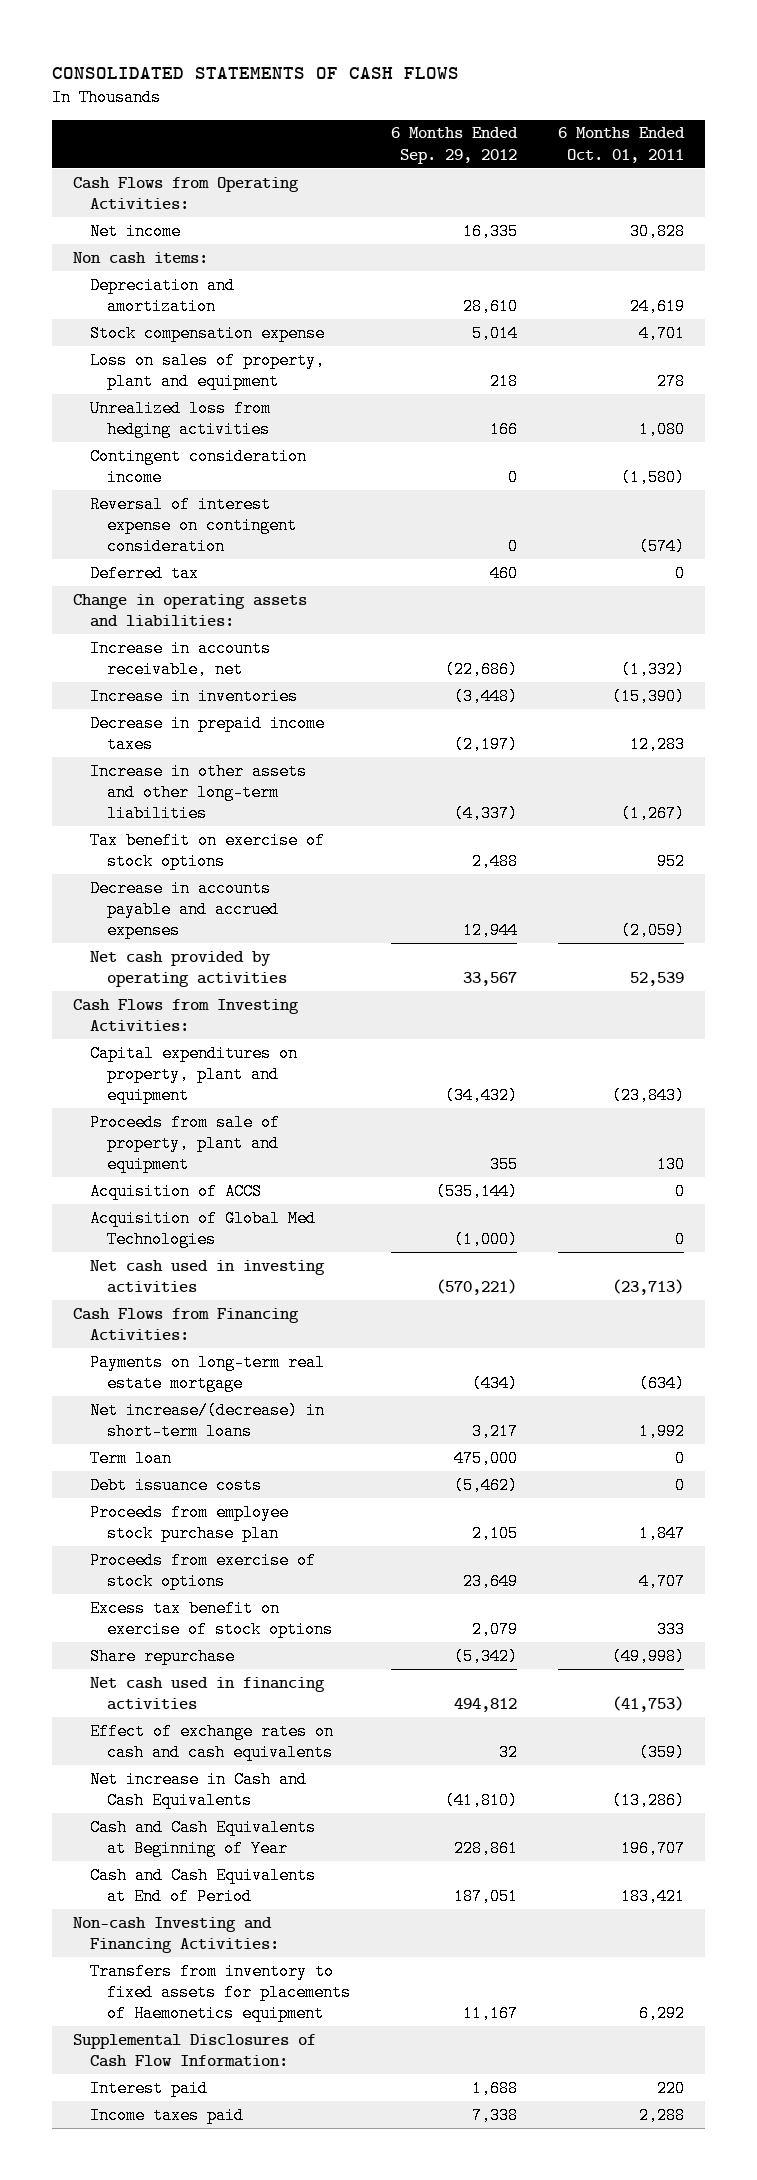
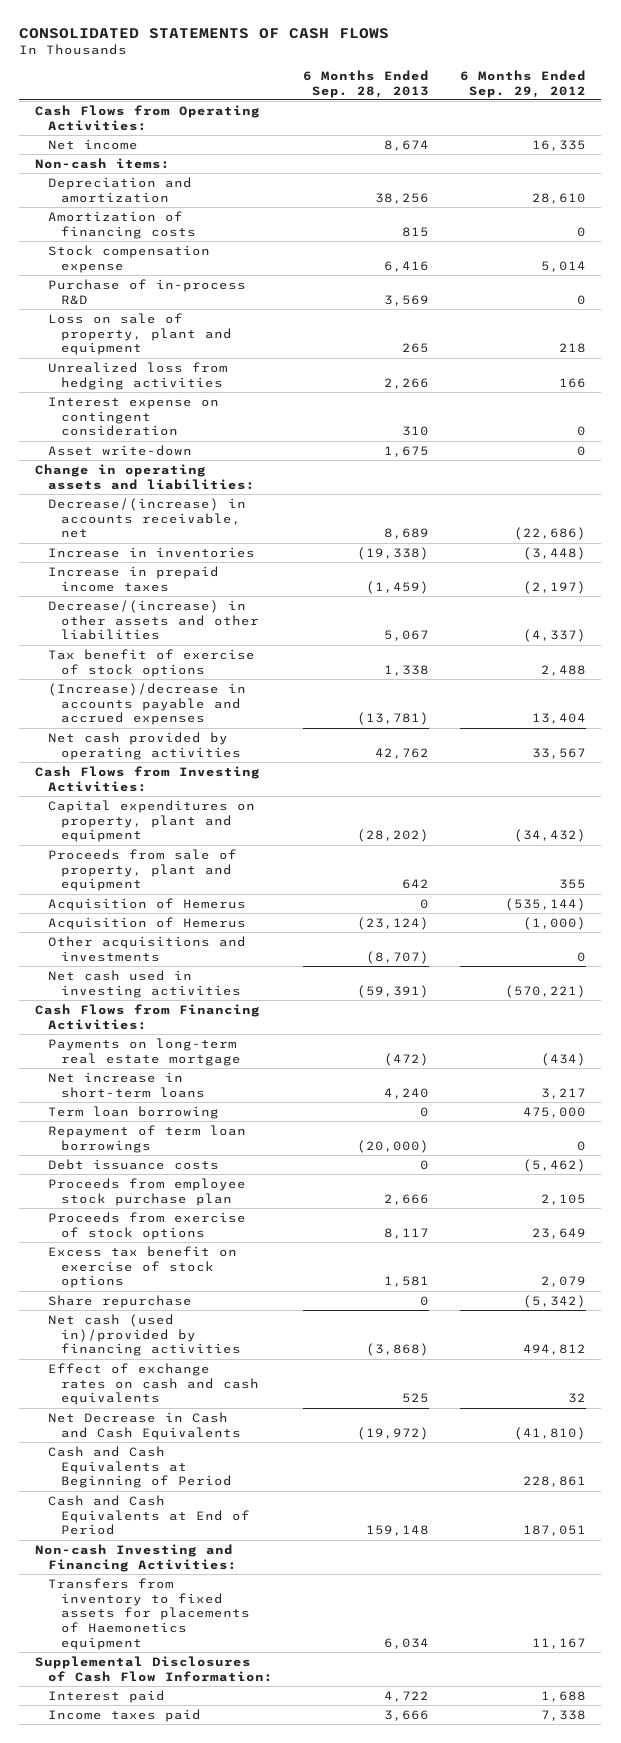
[558,127,686,163] 6 Months Ended Oct. 01, 2011 -> none
none -> [303,69,430,98] 6 Months Ended Sep. 28, 2013
[72,251,208,264] Non cash items: -> [34,157,170,169] Non-cash items:
none -> [47,210,196,239] Amortization of financing costs
none -> [47,278,246,305] Purchase of in-process R&D
[89,351,325,390] Loss on sales of property, plant and equipment -> [47,312,232,356] Loss on sale of property, plant and equipment
[89,447,307,486] Contingent consideration income -> none
[89,564,199,582] Deferred tax -> none
[89,495,297,555] Reversal of interest expense on contingent consideration -> [47,396,219,437] Interest expense on contingent consideration
none -> [47,444,192,456] Asset write-down
[89,639,271,678] Increase in accounts receivable, net -> [47,497,246,539] Decrease/(increase) in accounts receivable, net
[89,714,325,753] Decrease in prepaid income taxes -> [47,565,219,592] Increase in prepaid income taxes
[89,762,307,822] Increase in other assets and other long-term liabilities -> [47,599,259,641] Decrease/(increase) in other assets and other liabilities
[89,831,325,870] Tax benefit on exercise of stock options -> [47,648,255,677] Tax benefit of exercise of stock options
[89,879,279,939] Decrease in accounts payable and accrued expenses -> [47,682,246,726] (Increase)/decrease in accounts payable and accrued expenses
[463,921,519,939] 12,944 -> [532,713,587,725] 13,404
[89,1182,262,1200] Acquisition of ACCS -> [47,897,246,911] Acquisition of Hemerus
[89,1209,316,1248] Acquisition of Global Med Technologies -> [47,916,246,930] Acquisition of Hemerus
none -> [47,935,246,962] Other acquisitions and investments
[89,1401,325,1440] Net increase/(decrease) in short-term loans -> [47,1071,205,1098] Net increase in short-term loans
[89,1449,172,1467] Term loan -> [47,1105,219,1119] Term loan borrowing
none -> [47,1124,246,1153] Repayment of term loan borrowings
[89,1676,325,1710] Net cash used in financing activities -> [47,1313,241,1357] Net cash (used in)/provided by financing activities
[89,1770,307,1809] Net increase in Cash and Cash Equivalents -> [47,1411,241,1440] Net Decrease in Cash and Cash Equivalents
[89,1818,316,1857] Cash and Cash Equivalents at Beginning of Year -> [47,1445,232,1489] Cash and Cash Equivalents at Beginning of Period

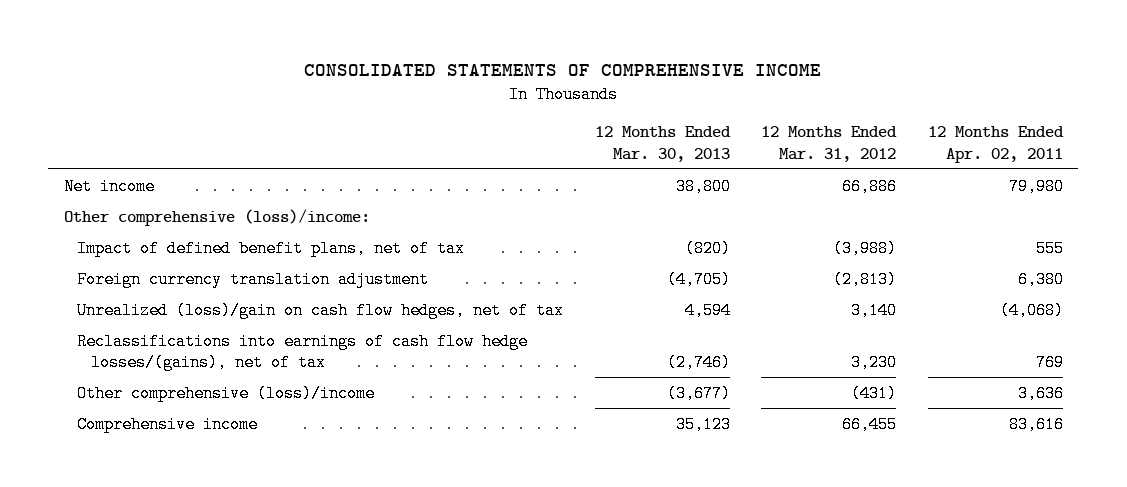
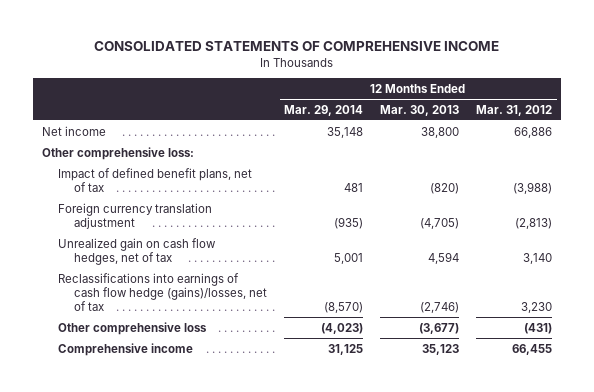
[927,126,1064,163] 12 Months Ended Apr. 02, 2011 -> none
none -> [283,104,363,116] Mar. 29, 2014
[64,208,371,226] Other comprehensive (loss)/income: -> [41,146,194,160] Other comprehensive loss:
[77,301,565,319] Unrealized (loss)/gain on cash flow hedges, net of tax -> [57,237,216,265] Unrealized gain on cash flow hedges, net of tax
[77,332,529,372] Reclassifications into earnings of cash flow hedge losses/(gains), net of tax -> [57,272,267,312] Reclassifications into earnings of cash flow hedge (gains)/losses, net of tax
[77,384,376,402] Other comprehensive (loss)/income -> [57,321,207,335] Other comprehensive loss

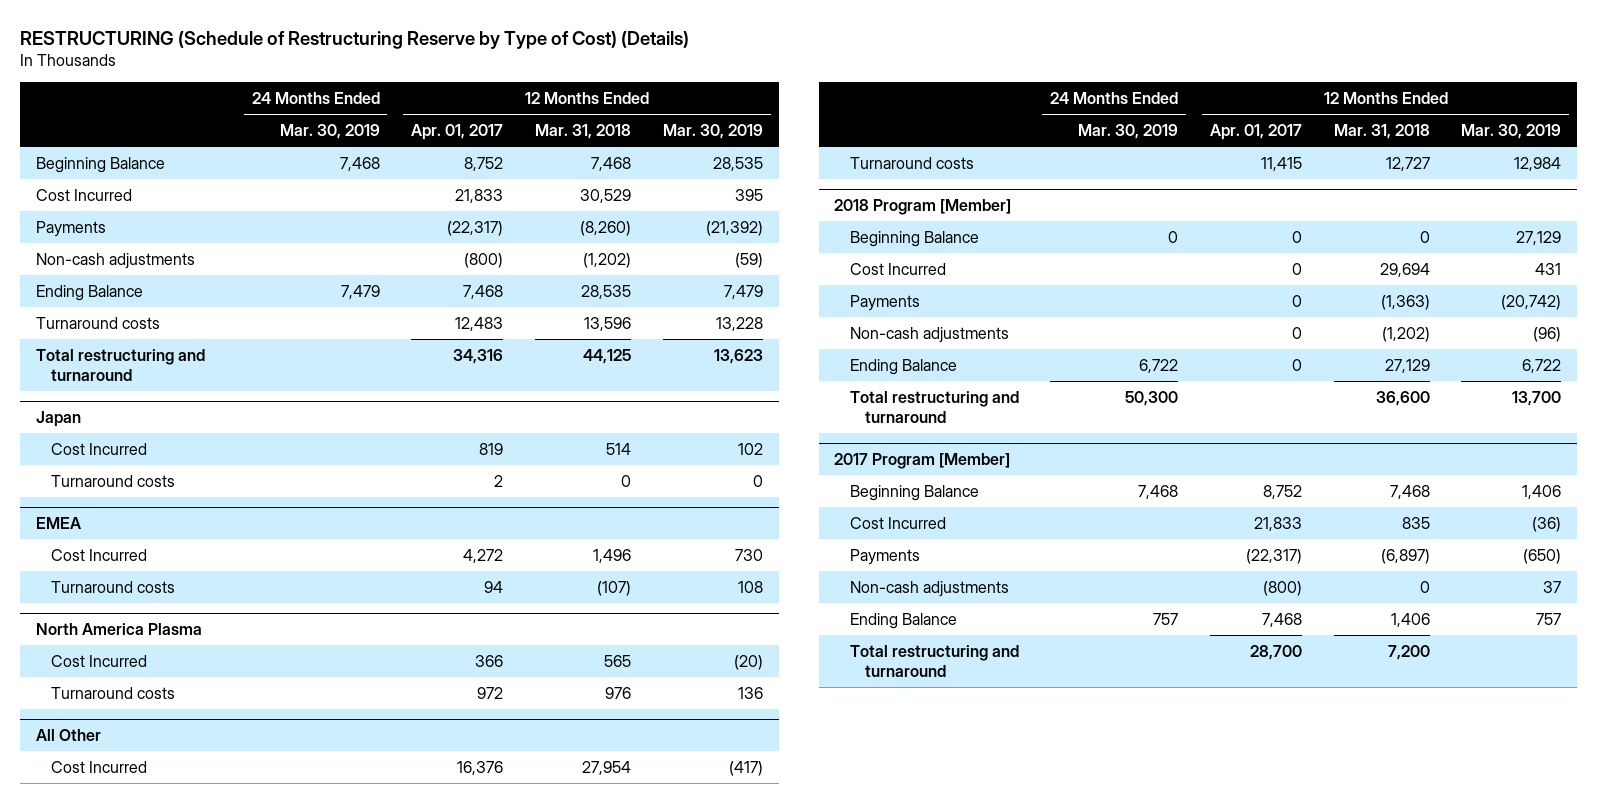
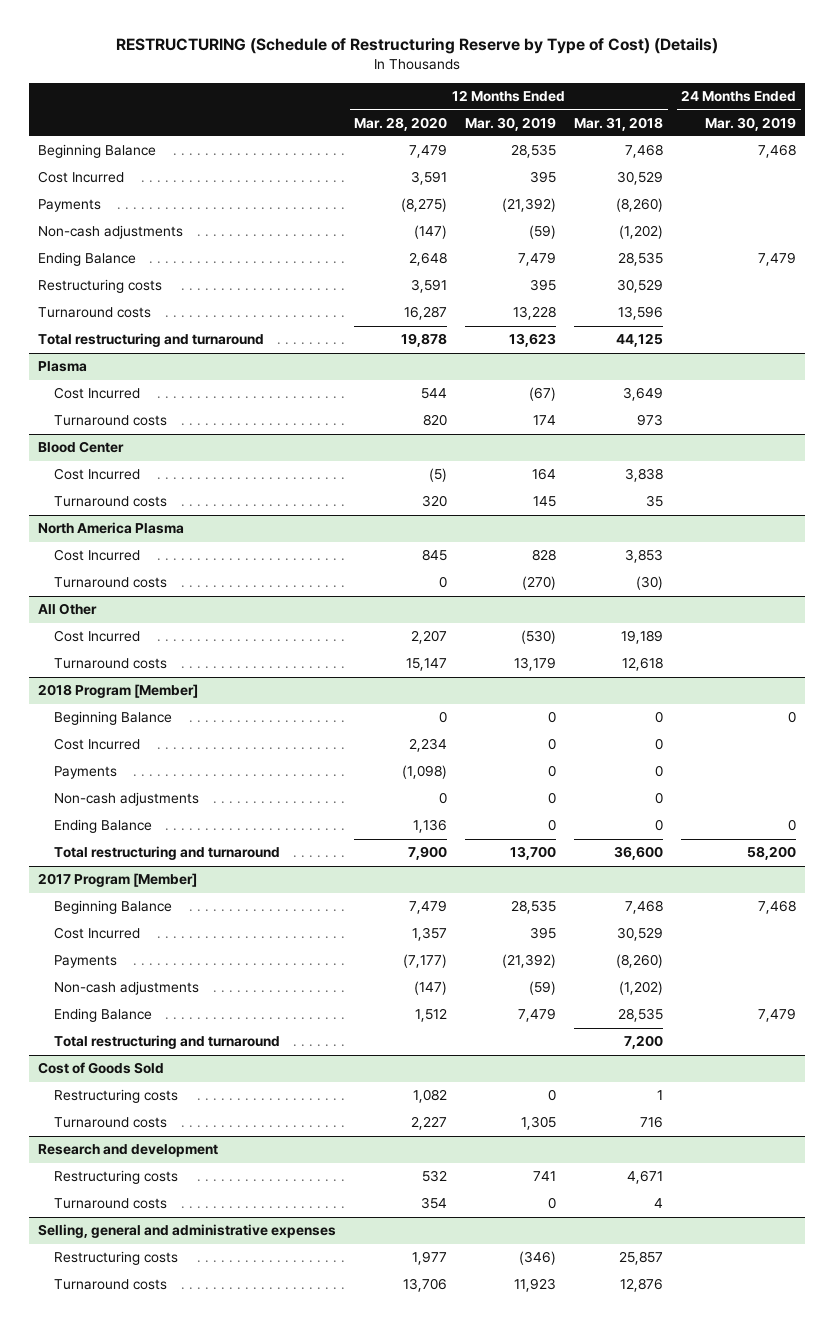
[411,123,504,140] Apr. 01, 2017 -> none
none -> [354,116,448,131] Mar. 28, 2020
none -> [37,279,162,294] Restructuring costs
[35,410,81,427] Japan -> [37,361,87,373] Plasma
[605,442,631,455] 514 -> [623,387,664,402] 3,649
[737,442,763,455] 102 -> [529,387,557,402] (67)
[620,474,631,487] 0 -> [637,414,664,427] 973
[752,474,763,487] 0 -> [533,415,557,426] 174
[35,516,81,529] EMEA -> [37,441,124,454] Blood Center
[592,548,631,563] 1,496 -> [625,468,664,483] 3,838
[734,548,763,561] 730 -> [532,468,557,481] 164
[596,580,631,596] (107) -> [646,495,664,508] 35
[737,580,763,593] 108 -> [533,496,557,508] 145
[603,654,631,667] 565 -> [625,549,664,564] 3,853
[733,654,763,670] (20) -> [532,549,557,562] 828
[604,686,631,699] 976 -> [636,576,664,591] (30)
[737,686,763,699] 136 -> [522,576,557,591] (270)
[581,760,631,775] 27,954 -> [621,630,664,645] 19,189
[728,760,763,776] (417) -> [521,630,557,645] (530)
[1385,156,1430,171] 12,727 -> [622,657,664,672] 12,618
[1514,156,1562,171] 12,984 -> [514,657,557,672] 13,179
[1516,230,1562,245] 27,129 -> [548,711,557,724] 0
[1379,262,1430,277] 29,694 -> [655,738,664,751] 0
[1535,262,1562,275] 431 -> [548,738,557,751] 0
[1380,294,1430,310] (1,363) -> [655,765,664,778] 0
[1501,294,1562,310] (20,742) -> [548,765,557,778] 0
[1381,326,1430,342] (1,202) -> [655,792,664,805] 0
[1533,326,1562,342] (96) -> [548,792,557,805] 0
[1139,358,1179,373] 6,722 -> [788,819,797,832] 0
[1384,358,1430,373] 27,129 -> [655,819,664,832] 0
[1522,358,1562,373] 6,722 -> [548,819,557,832] 0
[1125,390,1179,406] 50,300 -> [747,846,797,861] 58,200
[1522,484,1562,499] 1,406 -> [511,900,557,915] 28,535
[1401,516,1430,529] 835 -> [617,927,664,942] 30,529
[1532,516,1562,532] (36) -> [530,927,557,940] 395
[1380,548,1430,564] (6,897) -> [616,954,664,969] (8,260)
[1523,548,1562,564] (650) -> [502,954,557,969] (21,392)
[1419,580,1430,593] 0 -> [619,981,664,996] (1,202)
[1543,580,1562,593] 37 -> [529,981,557,996] (59)
[1153,612,1179,625] 757 -> [758,1008,797,1023] 7,479
[1390,612,1430,627] 1,406 -> [618,1008,664,1023] 28,535
[1536,612,1562,625] 757 -> [518,1008,557,1023] 7,479
none -> [37,1062,164,1075] Cost of Goods Sold
none -> [53,1089,178,1104] Restructuring costs
none -> [53,1117,167,1129] Turnaround costs
none -> [37,1144,218,1158] Research and development
none -> [53,1170,178,1185] Restructuring costs
none -> [53,1198,167,1210] Turnaround costs
none -> [37,1224,336,1239] Selling, general and administrative expenses
none -> [53,1251,178,1266] Restructuring costs
none -> [53,1279,167,1291] Turnaround costs

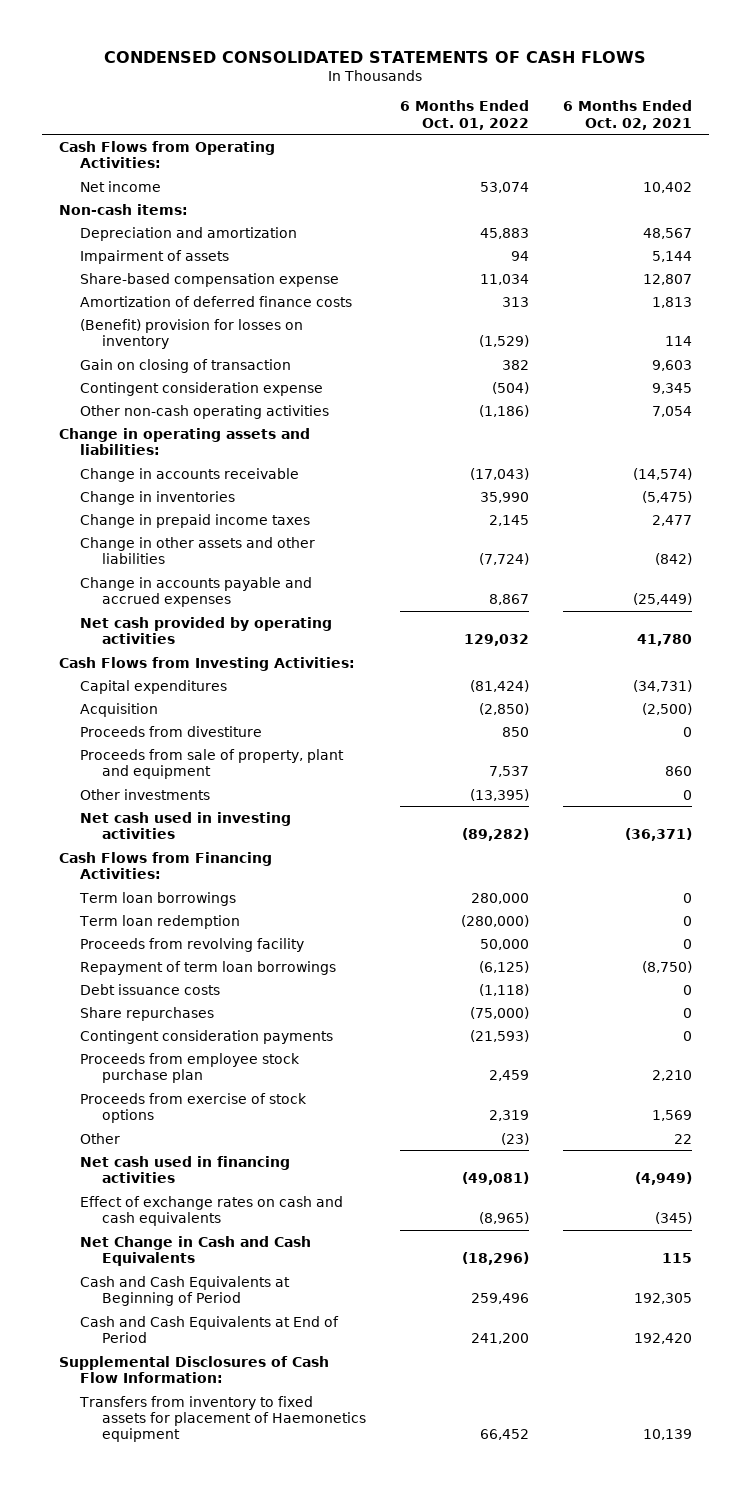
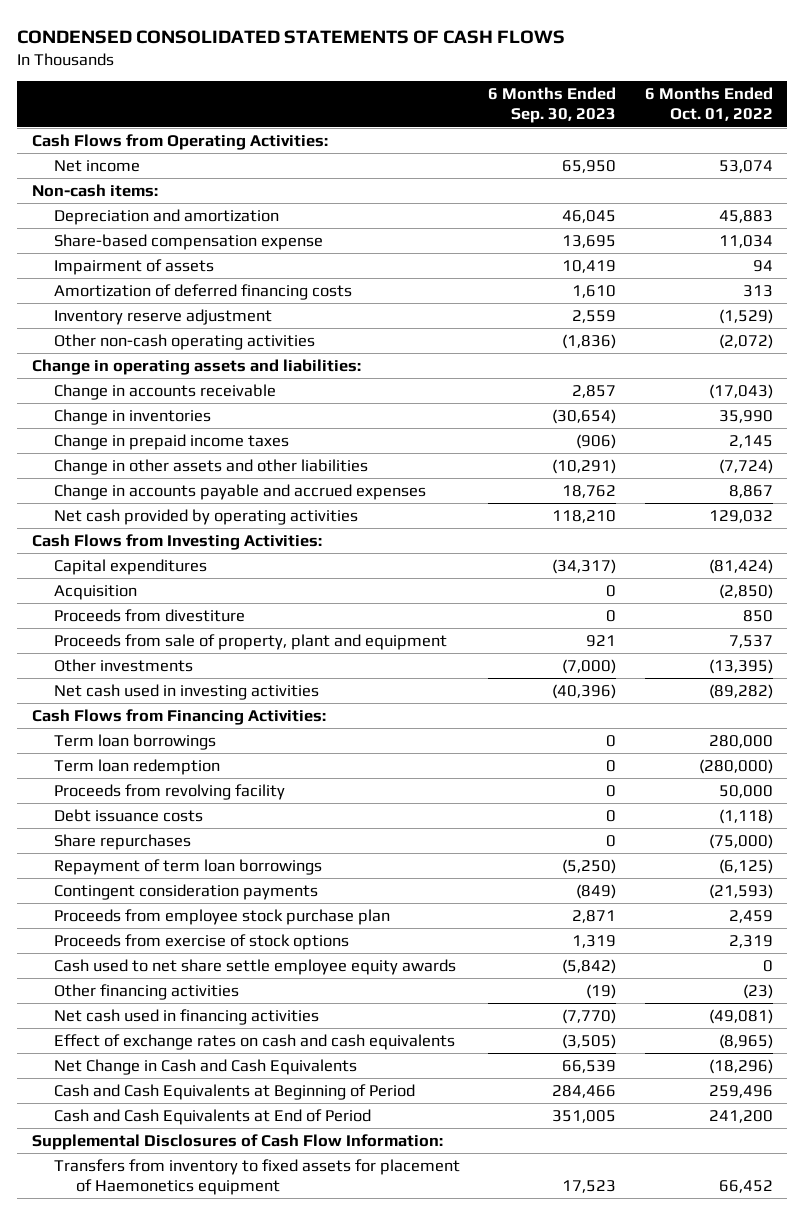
[562,100,692,130] 6 Months Ended Oct. 02, 2021 -> none
none -> [488,87,617,124] 6 Months Ended Sep. 30, 2023
[80,358,292,373] Gain on closing of transaction -> none
[80,381,324,396] Contingent consideration expense -> none
[80,249,230,264] Impairment of assets -> [54,259,215,276] Impairment of assets
[80,295,353,307] Amortization of deferred finance costs -> [54,284,353,301] Amortization of deferred financing costs
[80,318,304,349] (Benefit) provision for losses on inventory -> [54,309,273,326] Inventory reserve adjustment
[478,404,529,417] (1,186) -> [718,334,773,350] (2,072)
[80,960,337,975] Repayment of term loan borrowings -> [54,859,323,876] Repayment of term loan borrowings
none -> [54,959,457,976] Cash used to net share settle employee equity awards
[80,1132,121,1144] Other -> [54,984,240,1001] Other financing activities

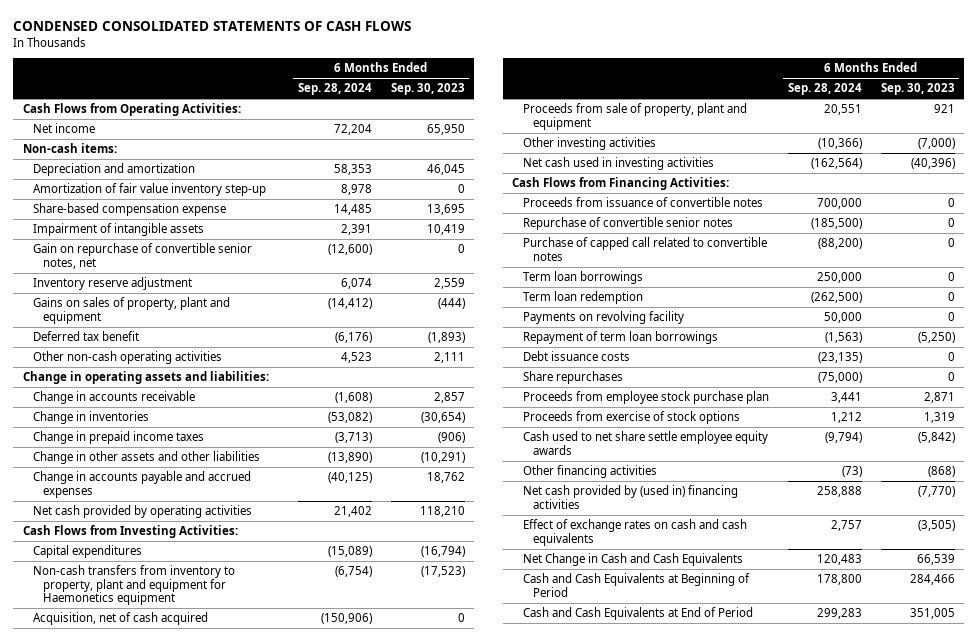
[644,87,773,122] 6 Months Ended Oct. 01, 2022 -> none
none -> [297,83,372,96] Sep. 28, 2024
none -> [32,183,266,197] Amortization of fair value inventory step-up
[54,284,353,301] Amortization of deferred financing costs -> none
[54,259,215,276] Impairment of assets -> [32,223,204,237] Impairment of intangible assets
none -> [32,243,252,269] Gain on repurchase of convertible senior notes, net
none -> [32,297,230,324] Gains on sales of property, plant and equipment
none -> [32,331,139,342] Deferred tax benefit
[562,334,617,350] (1,836) -> [433,352,465,364] 2,111
[54,609,246,623] Proceeds from divestiture -> none
[552,559,617,575] (34,317) -> [420,546,465,558] (16,794)
none -> [32,565,235,606] Non-cash transfers from inventory to property, plant and equipment for Haemonetics equipment
[54,585,138,601] Acquisition -> [32,612,208,626] Acquisition, net of cash acquired
[54,659,194,673] Other investments -> [522,137,656,151] Other investing activities
none -> [522,197,763,208] Proceeds from issuance of convertible notes
none -> [522,217,733,231] Repurchase of convertible senior notes
none -> [522,237,767,261] Purchase of capped call related to convertible notes
[54,784,286,801] Proceeds from revolving facility -> none
none -> [522,311,684,325] Payments on revolving facility
[54,859,323,876] Repayment of term loan borrowings -> [522,331,718,345] Repayment of term loan borrowings
[54,884,319,901] Contingent consideration payments -> none
[586,984,617,1000] (19) -> [927,466,955,478] (868)
[54,1009,320,1026] Net cash used in financing activities -> [522,485,738,509] Net cash provided by (used in) financing activities
[31,1134,443,1151] Supplemental Disclosures of Cash Flow Information: -> none
[54,1159,461,1195] Transfers from inventory to fixed assets for placement of Haemonetics equipment -> none

